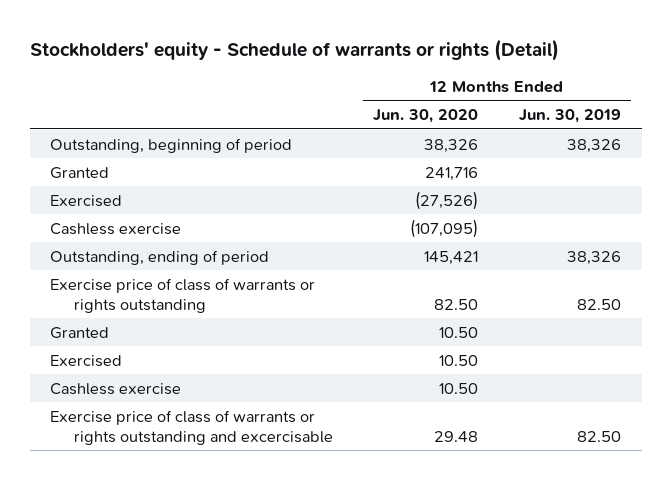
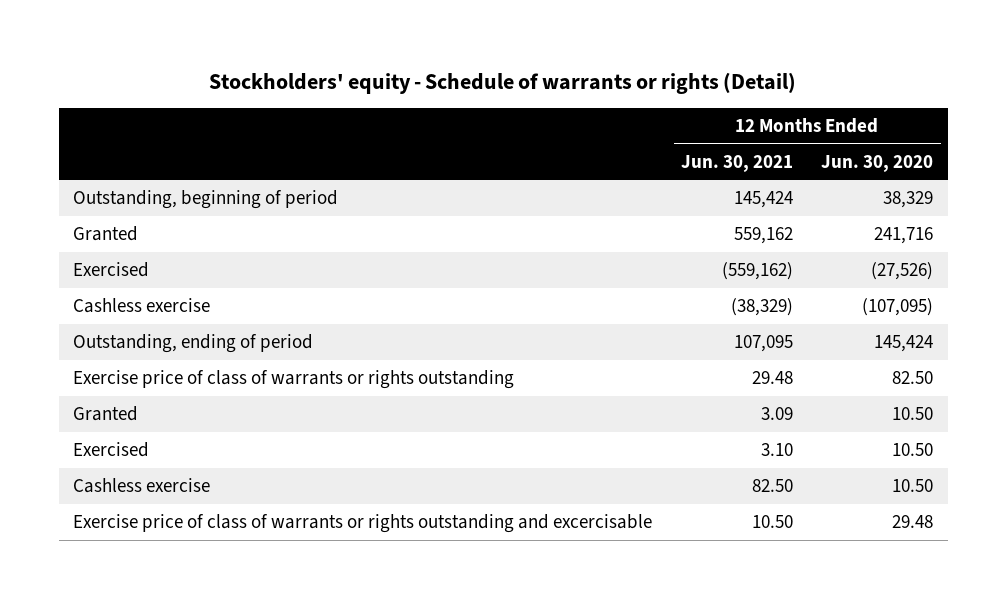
[519,109,622,124] Jun. 30, 2019 -> none
none -> [680,154,793,172] Jun. 30, 2021
[424,138,479,153] 38,326 -> [883,191,934,209] 38,329
[424,250,479,265] 145,421 -> [874,335,934,353] 145,424

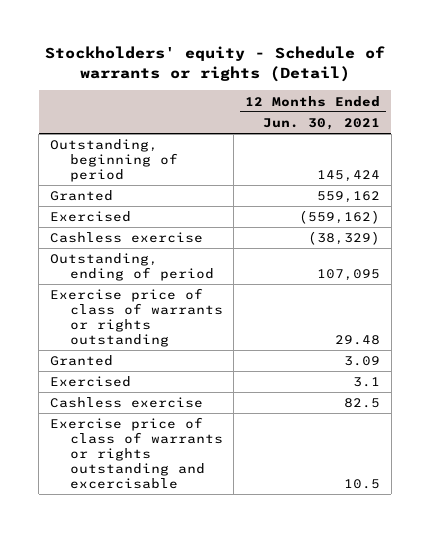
[821,154,934,172] Jun. 30, 2020 -> none
[760,443,793,457] 3.10 -> [353,377,381,388] 3.1
[751,479,793,493] 82.50 -> [344,398,381,409] 82.5
[751,515,793,529] 10.50 -> [344,478,381,489] 10.5

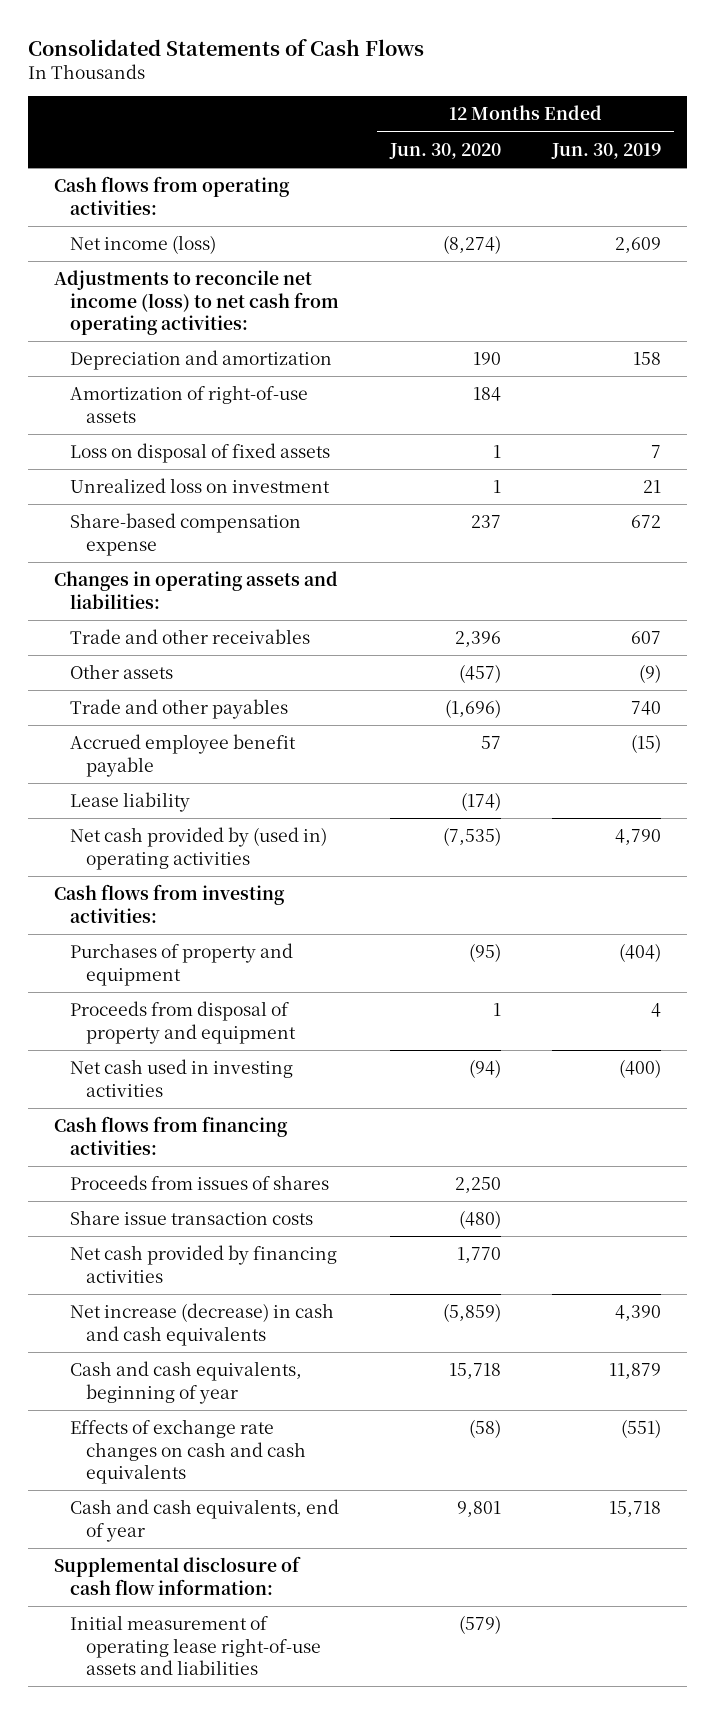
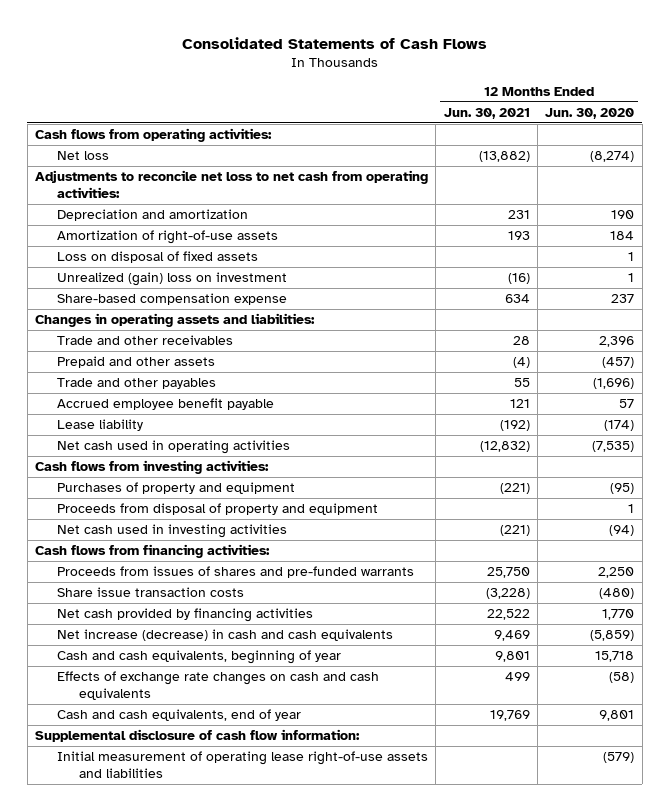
[551,142,662,159] Jun. 30, 2019 -> none
none -> [443,107,530,119] Jun. 30, 2021
[70,235,217,255] Net income (loss) -> [56,151,109,161] Net loss
[54,270,340,336] Adjustments to reconcile net income (loss) to net cash from operating activities: -> [35,170,429,199] Adjustments to reconcile net loss to net cash from operating activities:
[70,478,331,494] Unrealized loss on investment -> [56,272,287,287] Unrealized (gain) loss on investment
[70,664,174,680] Other assets -> [56,356,215,369] Prepaid and other assets
[70,827,328,870] Net cash provided by (used in) operating activities -> [56,440,290,455] Net cash used in operating activities
[70,1175,330,1191] Proceeds from issues of shares -> [56,566,414,579] Proceeds from issues of shares and pre-funded warrants

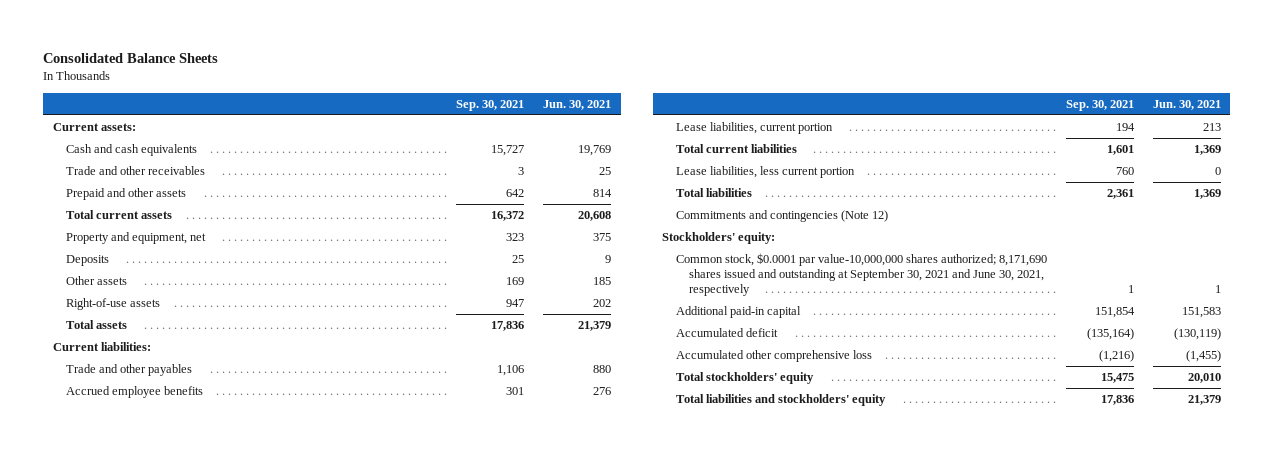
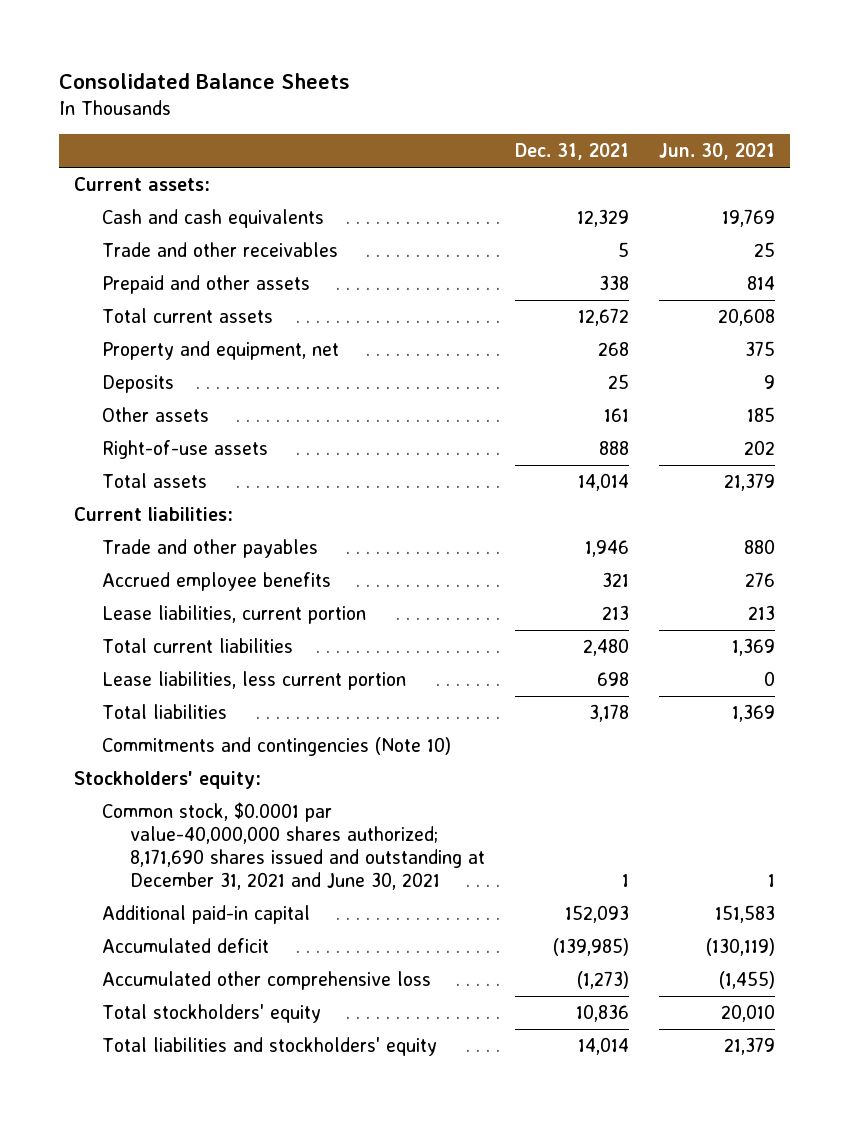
[456,100,525,112] Sep. 30, 2021 -> none
none -> [514,143,629,161] Dec. 31, 2021
[675,210,888,223] Commitments and contingencies (Note 12) -> [101,736,451,756] Commitments and contingencies (Note 10)
[675,253,1047,297] Common stock, $0.0001 par value-10,000,000 shares authorized; 8,171,690 shares issued and outstanding at September 30, 2021 and June 30, 2021, respectively -> [101,801,485,891] Common stock, $0.0001 par value-40,000,000 shares authorized; 8,171,690 shares issued and outstanding at December 31, 2021 and June 30, 2021

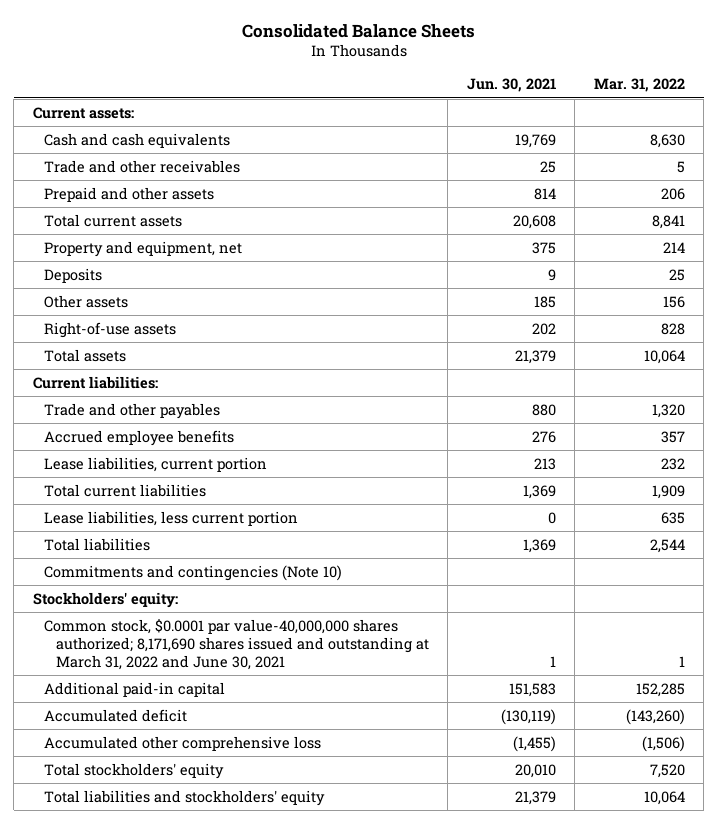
[514,143,629,161] Dec. 31, 2021 -> none
none -> [593,78,685,93] Mar. 31, 2022
[101,801,485,891] Common stock, $0.0001 par value-40,000,000 shares authorized; 8,171,690 shares issued and outstanding at December 31, 2021 and June 30, 2021 -> [44,618,429,671] Common stock, $0.0001 par value-40,000,000 shares authorized; 8,171,690 shares issued and outstanding at March 31, 2022 and June 30, 2021

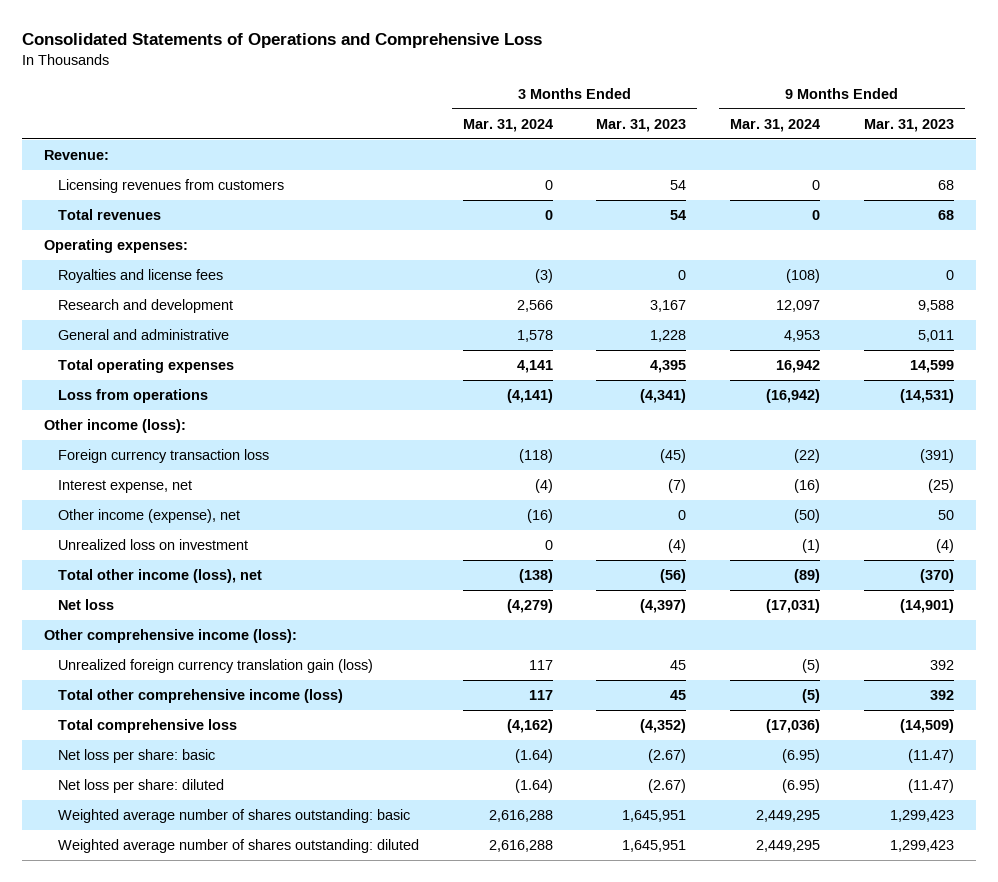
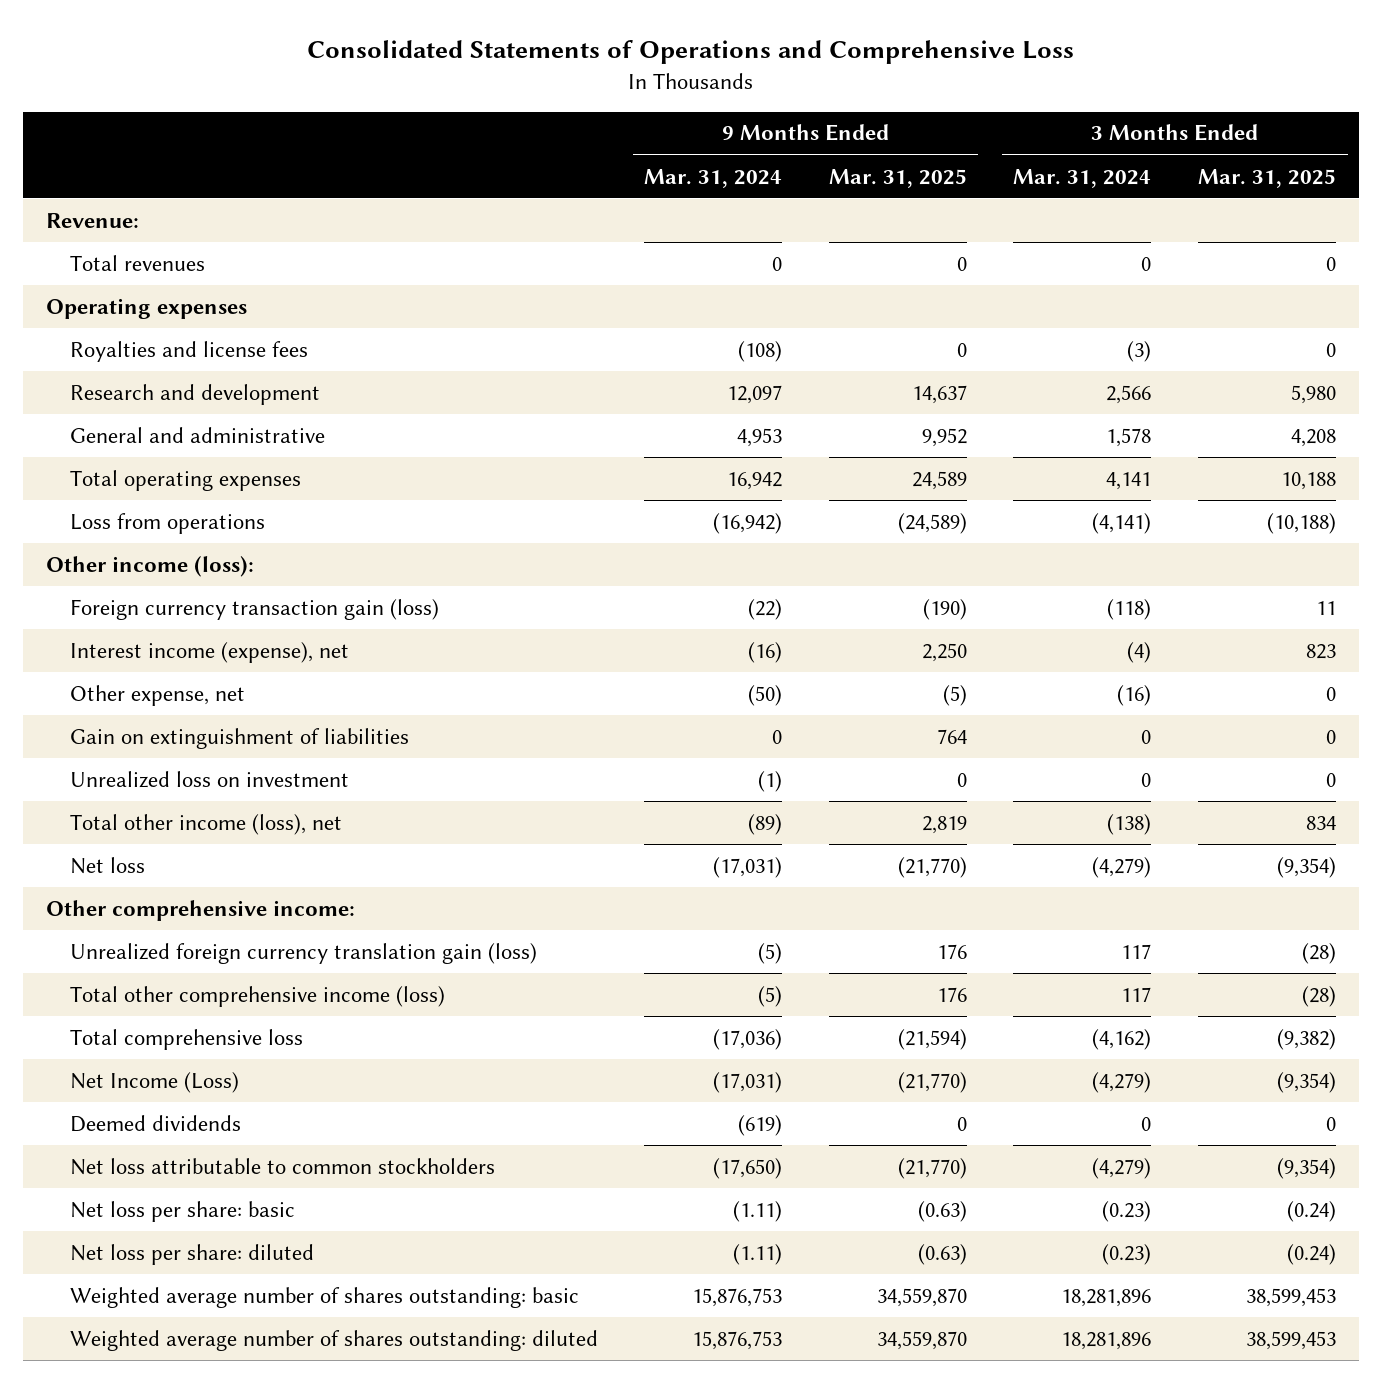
[596,118,687,132] Mar. 31, 2023 -> none
[864,118,955,132] Mar. 31, 2023 -> none
none -> [828,168,967,188] Mar. 31, 2025
none -> [1198,168,1337,188] Mar. 31, 2025
[57,178,284,193] Licensing revenues from customers -> none
[43,238,188,253] Operating expenses: -> [46,297,248,319] Operating expenses
[57,448,269,463] Foreign currency transaction loss -> [69,598,439,620] Foreign currency transaction gain (loss)
[57,479,192,493] Interest expense, net -> [69,641,349,663] Interest income (expense), net
[57,508,240,523] Other income (expense), net -> [69,684,245,706] Other expense, net
none -> [69,727,409,749] Gain on extinguishment of liabilities
[43,628,297,643] Other comprehensive income (loss): -> [46,899,356,921] Other comprehensive income:
none -> [69,1071,239,1093] Net Income (Loss)
none -> [69,1114,241,1132] Deemed dividends
none -> [69,1157,495,1175] Net loss attributable to common stockholders
[514,748,553,763] (1.64) -> [1102,1200,1152,1222] (0.23)
[782,748,821,763] (6.95) -> [733,1200,783,1222] (1.11)
[514,778,553,793] (1.64) -> [1102,1243,1152,1265] (0.23)
[782,778,821,793] (6.95) -> [733,1243,783,1265] (1.11)
[488,809,553,822] 2,616,288 -> [1061,1288,1152,1307] 18,281,896
[756,809,821,822] 2,449,295 -> [692,1287,783,1307] 15,876,753
[488,839,553,852] 2,616,288 -> [1061,1331,1152,1350] 18,281,896
[756,839,821,852] 2,449,295 -> [692,1330,783,1350] 15,876,753

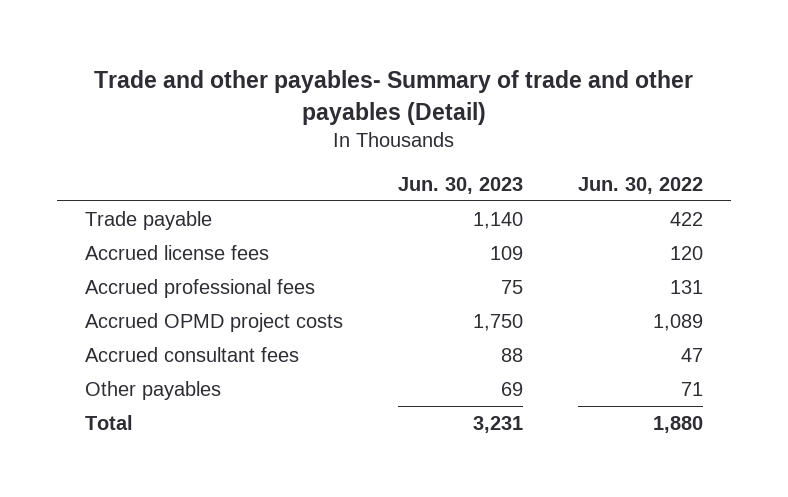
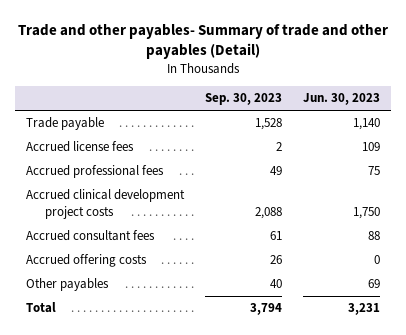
[578,176,704,194] Jun. 30, 2022 -> none
none -> [204,93,282,106] Sep. 30, 2023
[84,312,343,332] Accrued OPMD project costs -> [25,189,185,219] Accrued clinical development project costs
none -> [25,254,147,268] Accrued offering costs

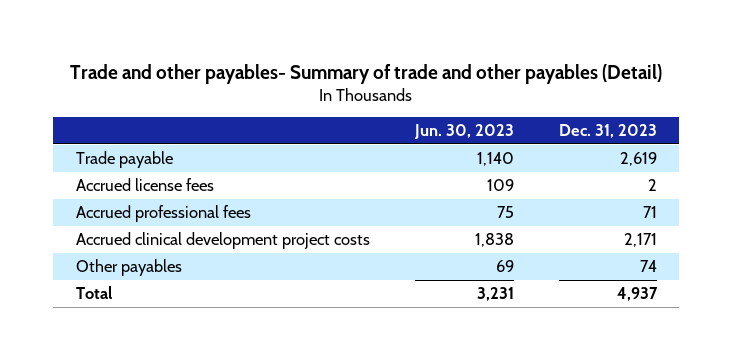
[204,93,282,106] Sep. 30, 2023 -> none
none -> [558,124,657,139] Dec. 31, 2023
[25,230,155,242] Accrued consultant fees -> none
[25,254,147,268] Accrued offering costs -> none
[353,206,381,219] 1,750 -> [474,232,514,247] 1,838

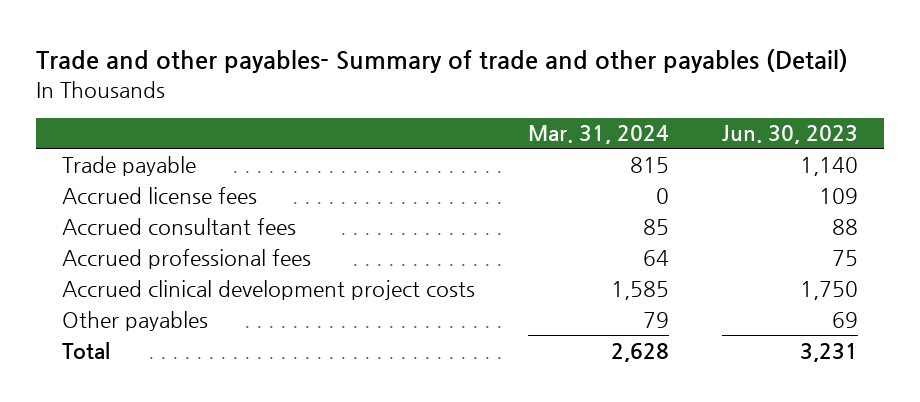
[558,124,657,139] Dec. 31, 2023 -> none
none -> [528,125,670,145] Mar. 31, 2024
none -> [62,217,297,235] Accrued consultant fees
[474,232,514,247] 1,838 -> [799,280,858,300] 1,750

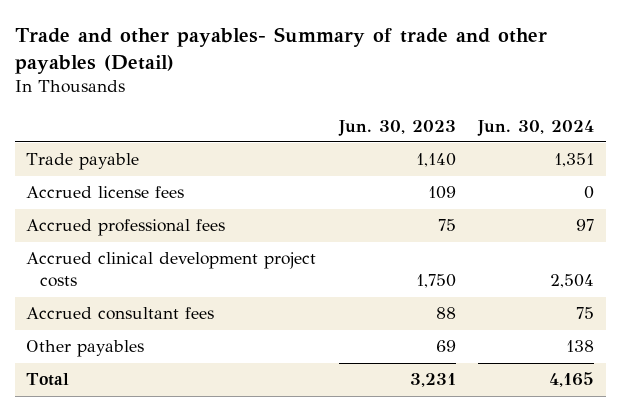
[528,125,670,145] Mar. 31, 2024 -> none
none -> [477,119,595,136] Jun. 30, 2024
[62,217,297,235] Accrued consultant fees -> [26,307,215,321] Accrued consultant fees

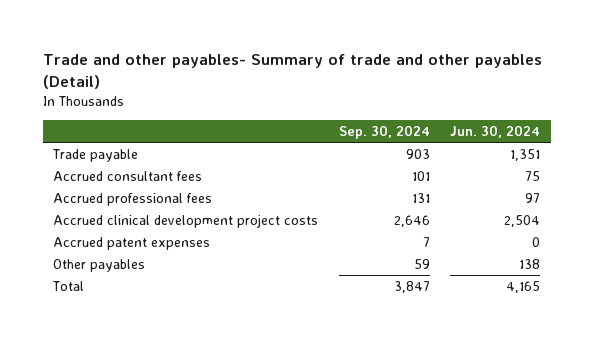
[337,119,456,136] Jun. 30, 2023 -> none
none -> [338,125,430,140] Sep. 30, 2024
[26,186,185,199] Accrued license fees -> none
[26,307,215,321] Accrued consultant fees -> [52,170,202,181] Accrued consultant fees
none -> [52,236,210,250] Accrued patent expenses

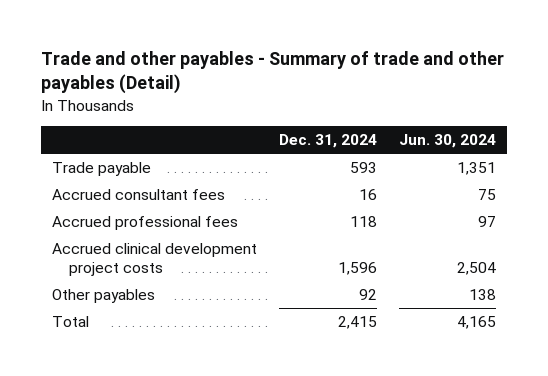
[42,53,542,89] Trade and other payables- Summary of trade and other payables (Detail) -> [40,50,504,95] Trade and other payables - Summary of trade and other payables (Detail)
[338,125,430,140] Sep. 30, 2024 -> none
none -> [278,134,377,149] Dec. 31, 2024
[52,236,210,250] Accrued patent expenses -> none

